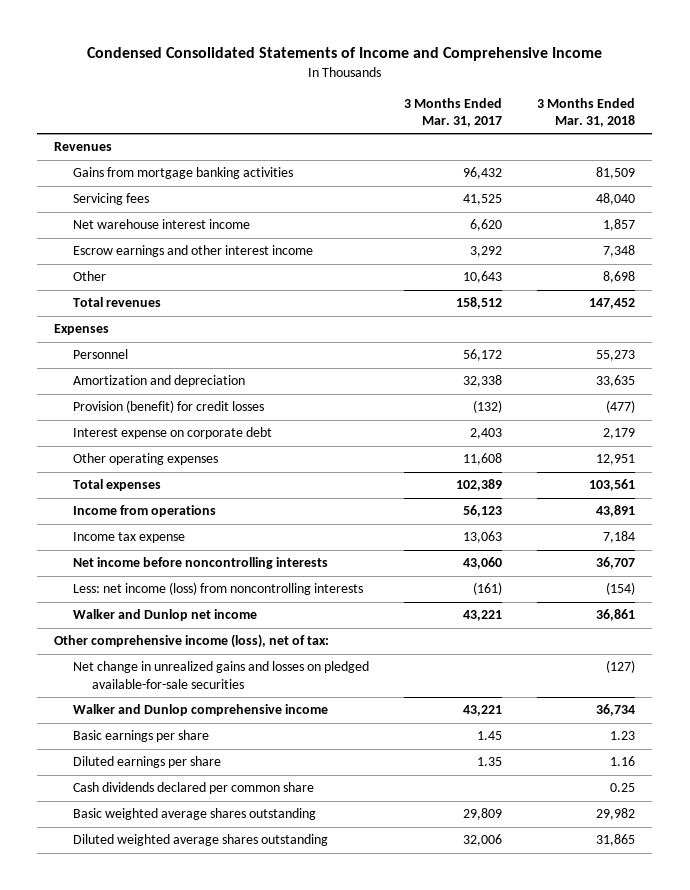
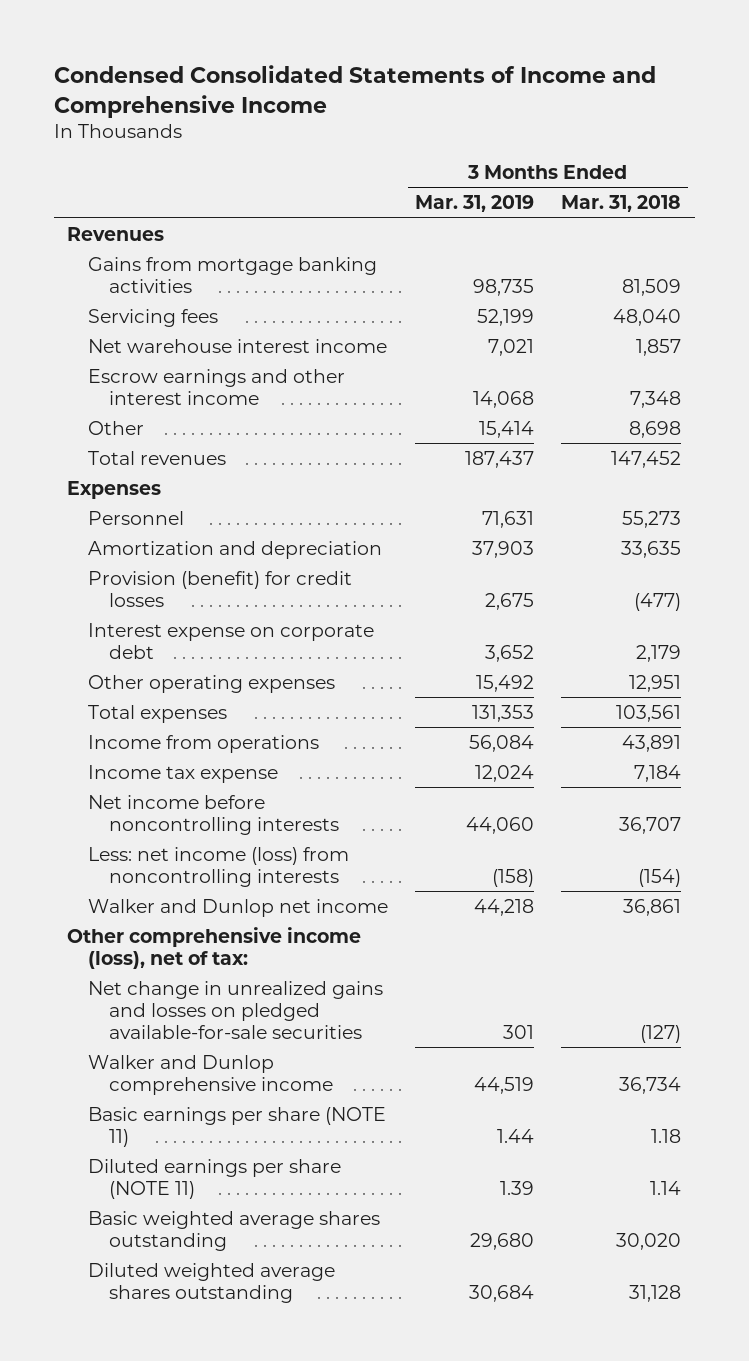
[404,97,503,127] 3 Months Ended Mar. 31, 2017 -> none
none -> [415,195,535,213] Mar. 31, 2019
[73,782,315,795] Cash dividends declared per common share -> none
[73,730,210,743] Basic earnings per share -> [87,1106,386,1147] Basic earnings per share (NOTE 11)
[610,731,636,741] 1.23 -> [651,1128,682,1143] 1.18
[73,756,222,769] Diluted earnings per share -> [87,1158,341,1199] Diluted earnings per share (NOTE 11)
[610,756,636,767] 1.16 -> [650,1180,682,1195] 1.14
[596,808,636,821] 29,982 -> [616,1232,682,1250] 30,020
[596,834,636,847] 31,865 -> [629,1284,682,1302] 31,128

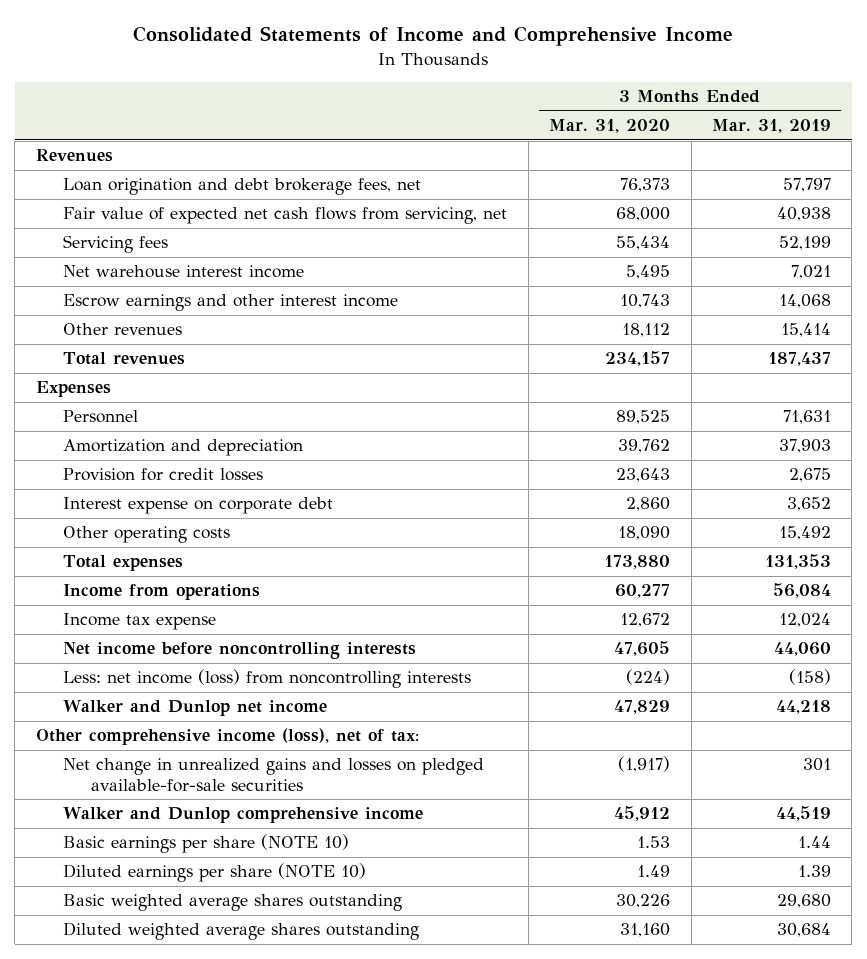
[53,65,656,118] Condensed Consolidated Statements of Income and Comprehensive Income -> [133,26,734,47] Consolidated Statements of Income and Comprehensive Income
[561,195,682,213] Mar. 31, 2018 -> none
none -> [549,119,671,134] Mar. 31, 2020
[87,256,377,293] Gains from mortgage banking activities -> none
none -> [63,178,422,196] Loan origination and debt brokerage fees, net
none -> [63,207,508,225] Fair value of expected net cash flows from servicing, net
[87,420,144,435] Other -> [63,323,183,336] Other revenues
[87,570,352,607] Provision (benefit) for credit losses -> [63,468,264,482] Provision for credit losses
[87,674,335,693] Other operating expenses -> [63,526,231,544] Other operating costs
[87,1106,386,1147] Basic earnings per share (NOTE 11) -> [63,834,350,854] Basic earnings per share (NOTE 10)
[87,1158,341,1199] Diluted earnings per share (NOTE 11) -> [63,863,367,883] Diluted earnings per share (NOTE 10)

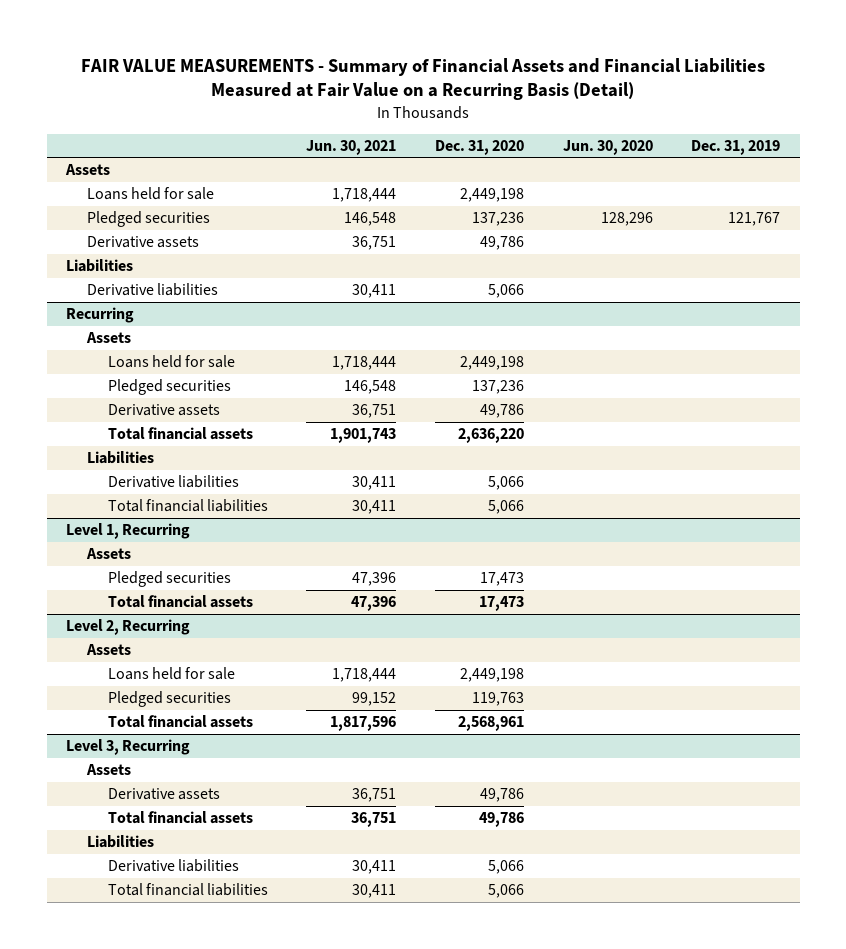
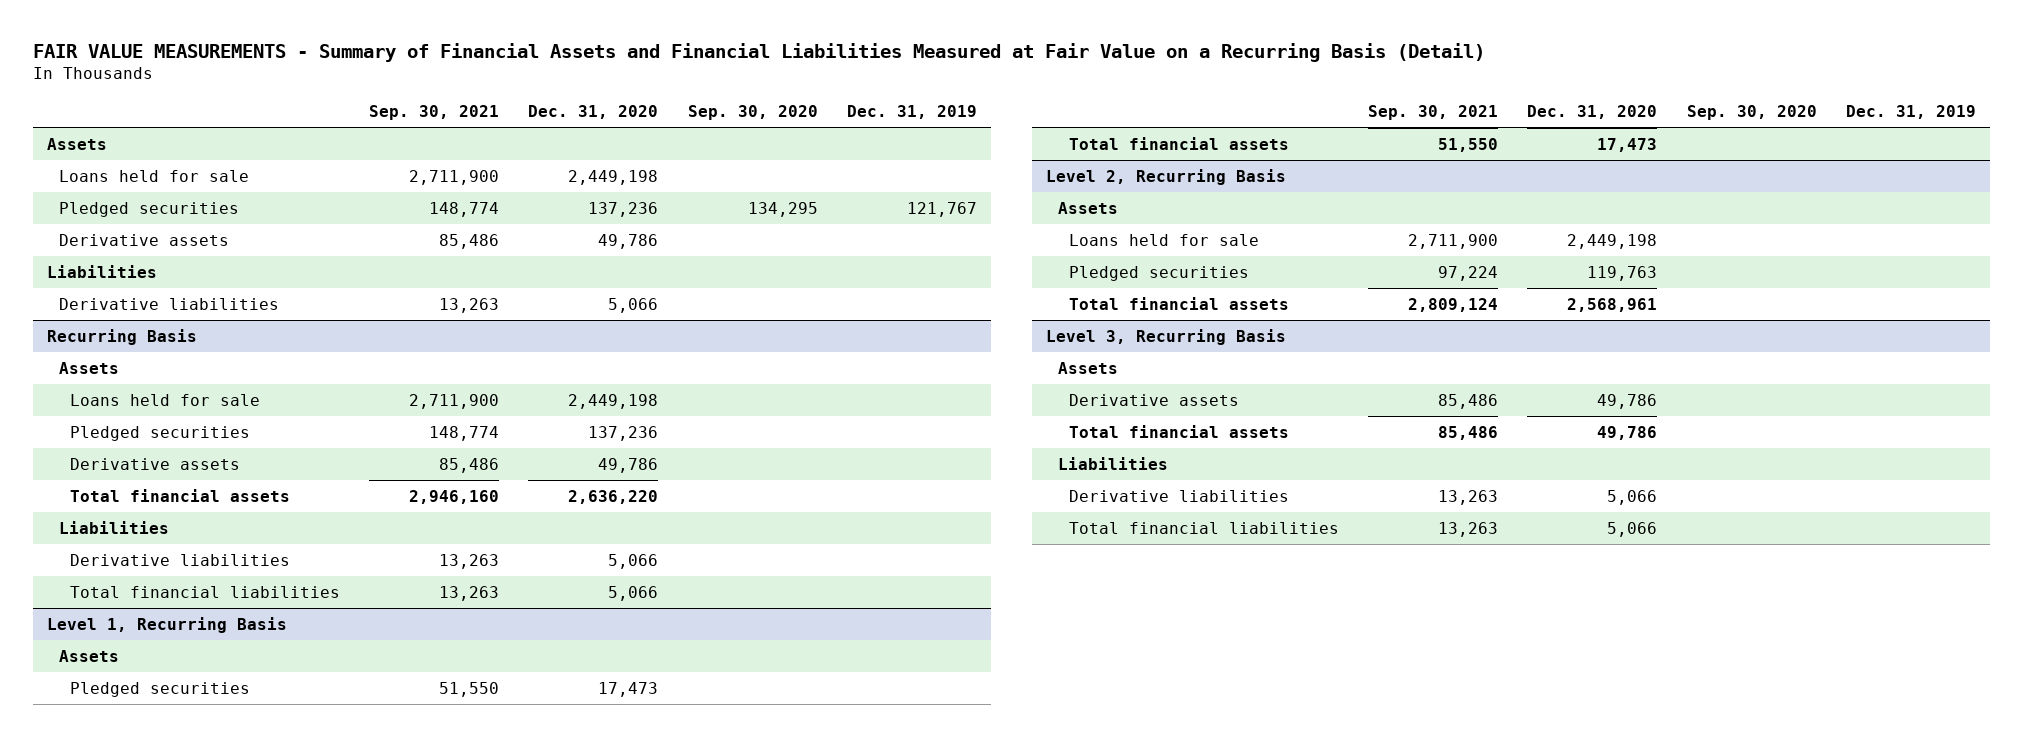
[306,139,397,155] Jun. 30, 2021 -> none
[562,139,653,155] Jun. 30, 2020 -> none
none -> [369,105,500,121] Sep. 30, 2021
none -> [687,105,818,121] Sep. 30, 2020
[66,307,135,324] Recurring -> [47,328,198,345] Recurring Basis
[66,523,191,540] Level 1, Recurring -> [47,616,288,633] Level 1, Recurring Basis
[66,619,191,636] Level 2, Recurring -> [1046,168,1287,185] Level 2, Recurring Basis
[66,739,191,756] Level 3, Recurring -> [1046,328,1287,345] Level 3, Recurring Basis

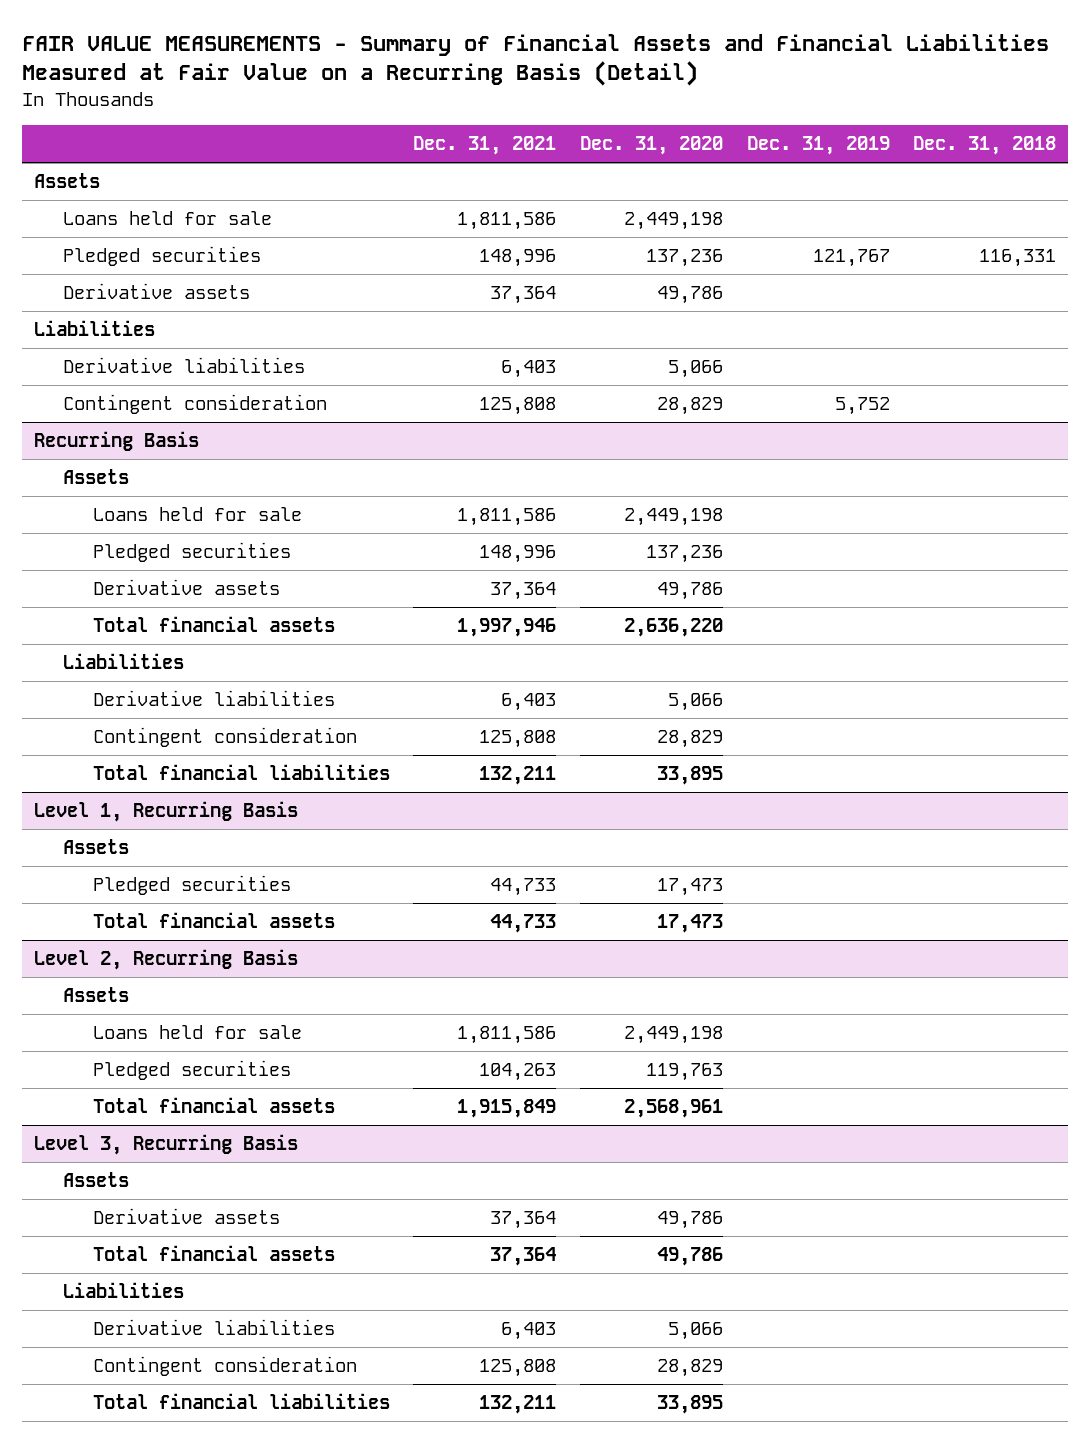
[369,105,500,121] Sep. 30, 2021 -> none
[687,105,818,121] Sep. 30, 2020 -> none
none -> [413,135,557,155] Dec. 31, 2021
none -> [913,135,1057,155] Dec. 31, 2018
none -> [63,394,328,415] Contingent consideration
none -> [92,727,357,748] Contingent consideration
[608,585,659,601] 5,066 -> [657,766,724,786] 33,895
none -> [92,1356,357,1377] Contingent consideration
[1607,521,1658,537] 5,066 -> [657,1395,724,1415] 33,895

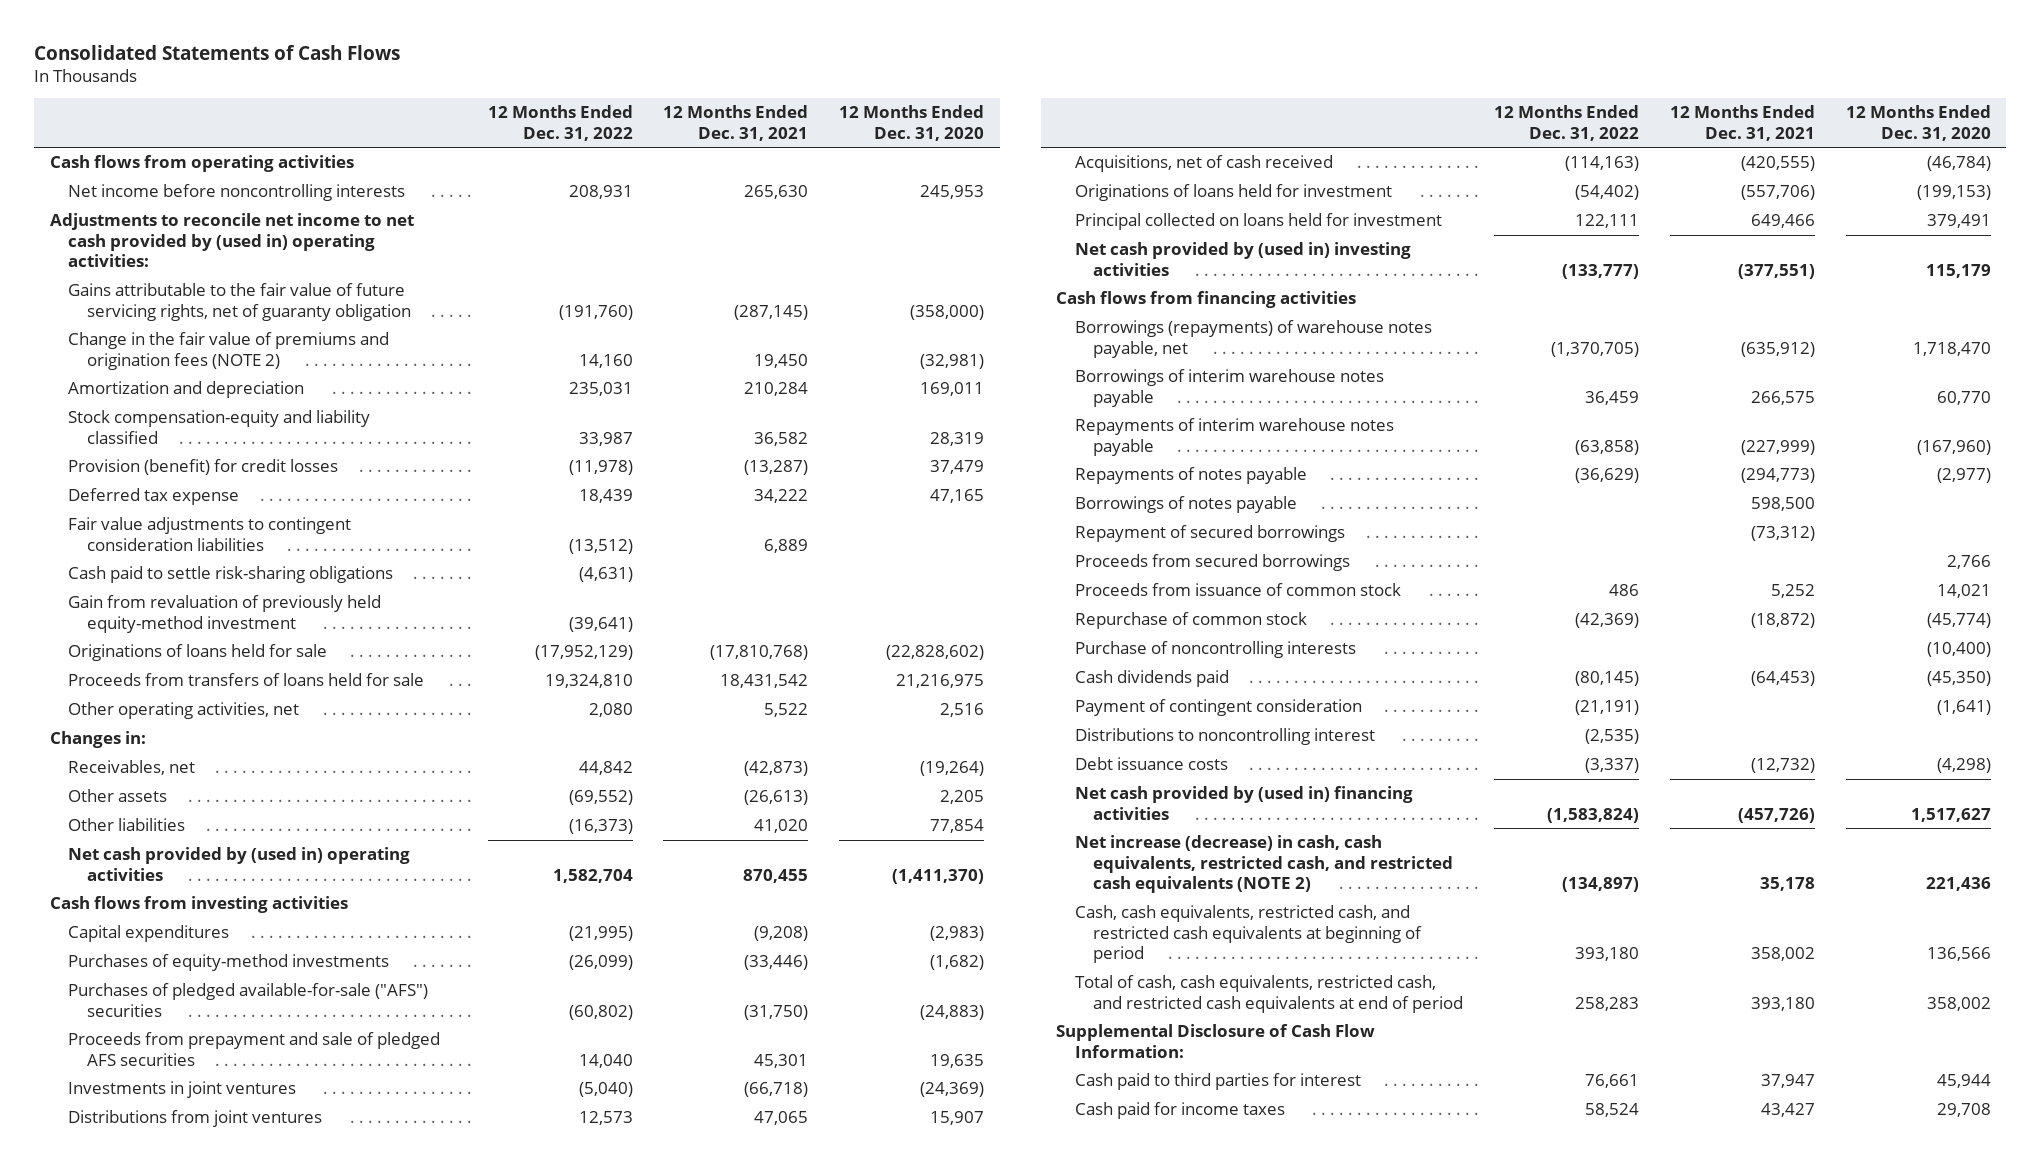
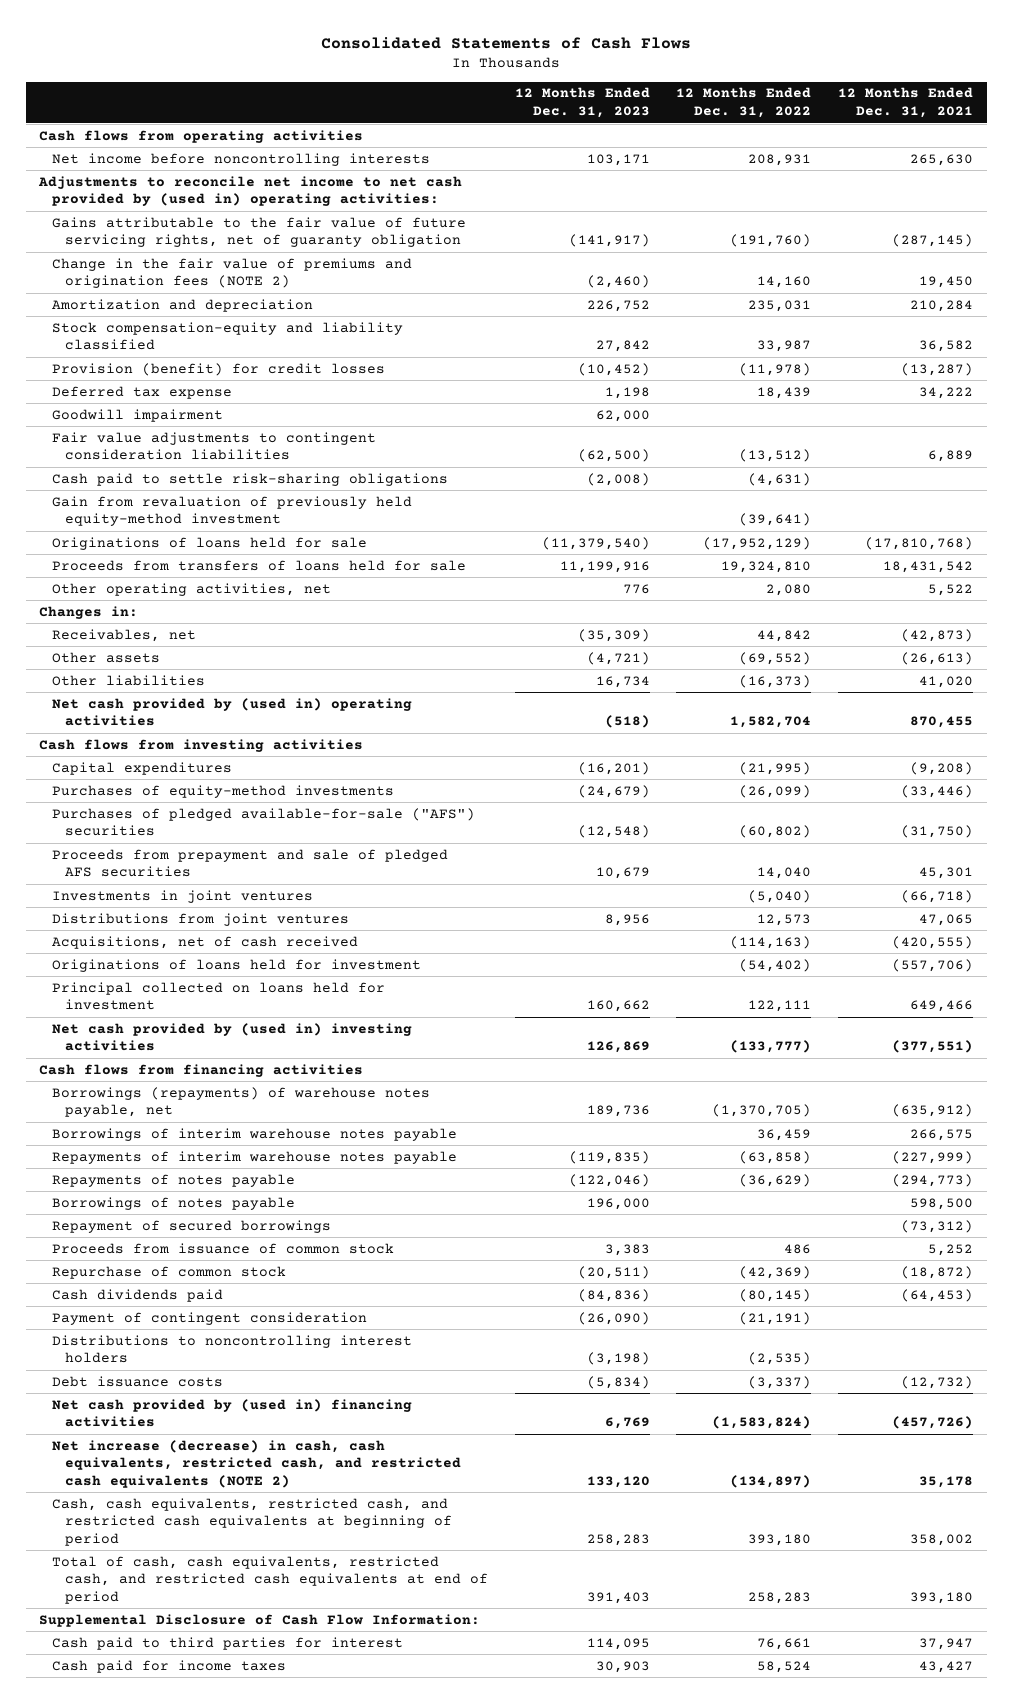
[839,105,985,141] 12 Months Ended Dec. 31, 2020 -> none
none -> [514,87,650,119] 12 Months Ended Dec. 31, 2023
none -> [52,408,224,422] Goodwill impairment
[1074,554,1350,572] Proceeds from secured borrowings -> none
[1074,641,1356,659] Purchase of noncontrolling interests -> none
[1074,728,1375,746] Distributions to noncontrolling interest -> [52,1334,413,1364] Distributions to noncontrolling interest holders

